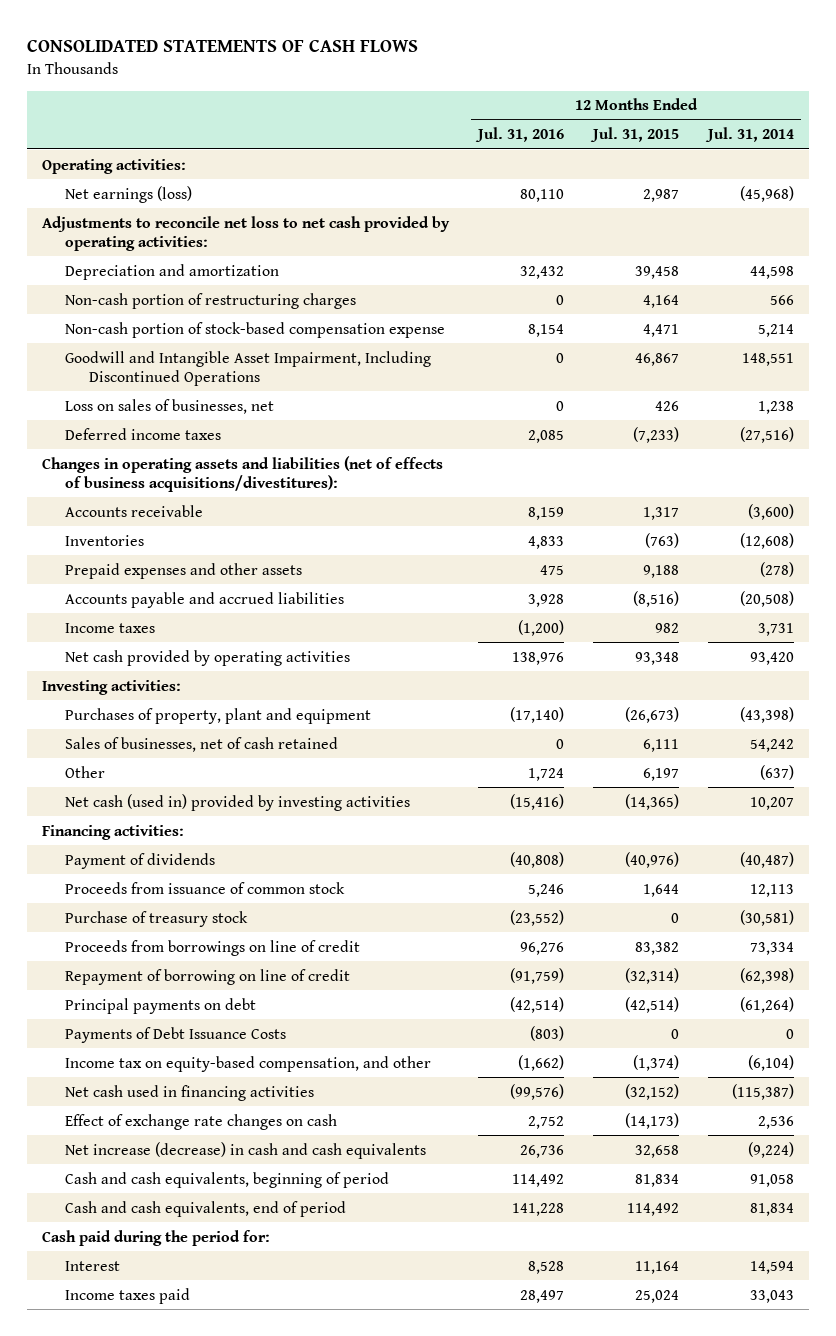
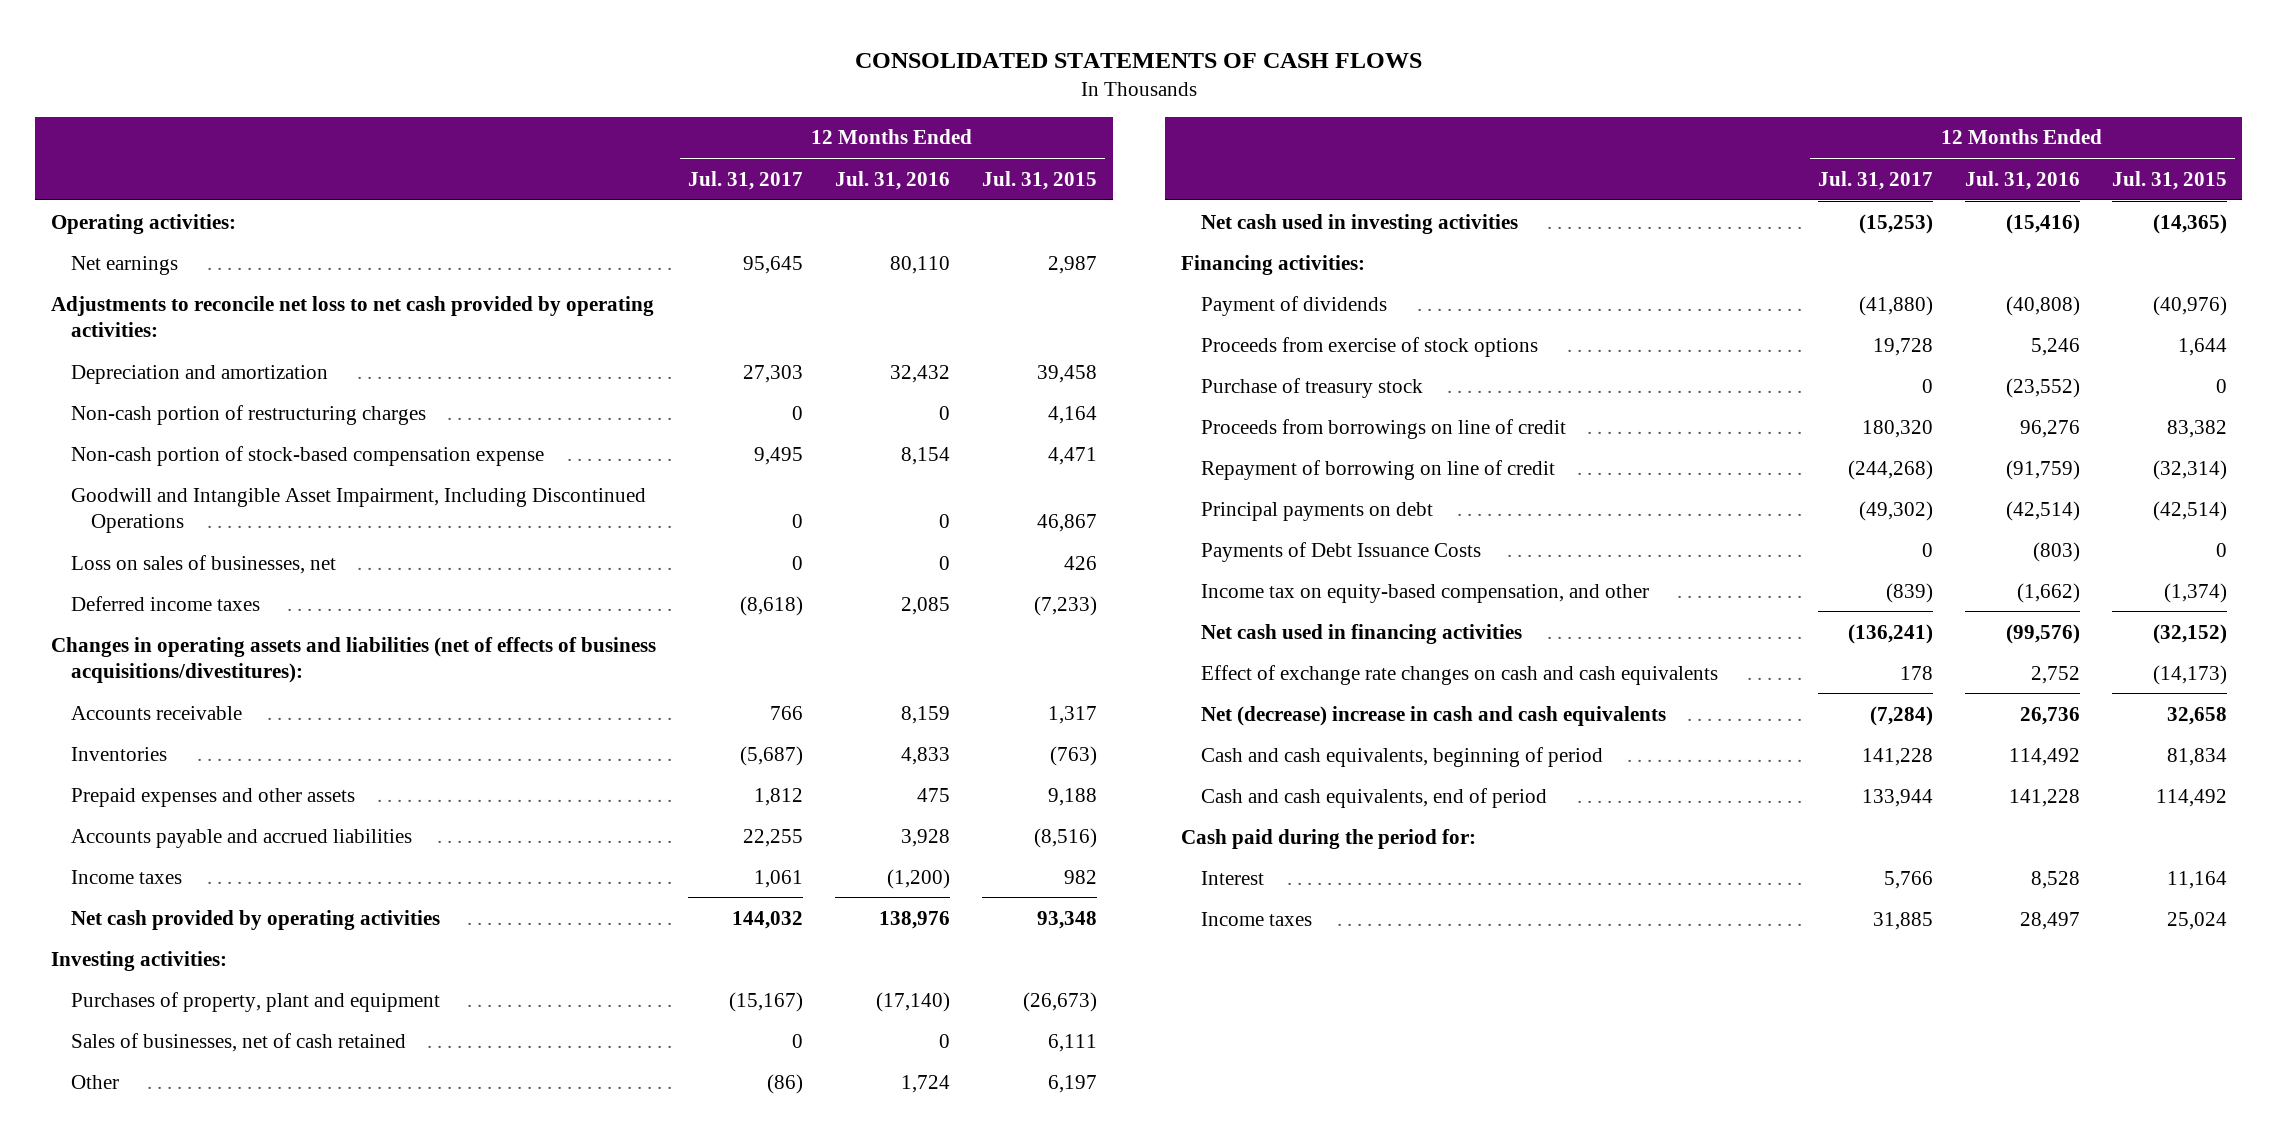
[705,127,795,143] Jul. 31, 2014 -> none
none -> [687,170,803,190] Jul. 31, 2017
[65,185,193,203] Net earnings (loss) -> [70,255,178,275] Net earnings
[65,793,411,811] Net cash (used in) provided by investing activities -> [1200,213,1518,234] Net cash used in investing activities
[65,881,346,894] Proceeds from issuance of common stock -> [1200,336,1538,357] Proceeds from exercise of stock options
[65,1113,338,1130] Effect of exchange rate changes on cash -> [1200,664,1718,685] Effect of exchange rate changes on cash and cash equivalents
[65,1141,427,1159] Net increase (decrease) in cash and cash equivalents -> [1200,705,1666,726] Net (decrease) increase in cash and cash equivalents
[65,1287,191,1304] Income taxes paid -> [1200,911,1312,926] Income taxes

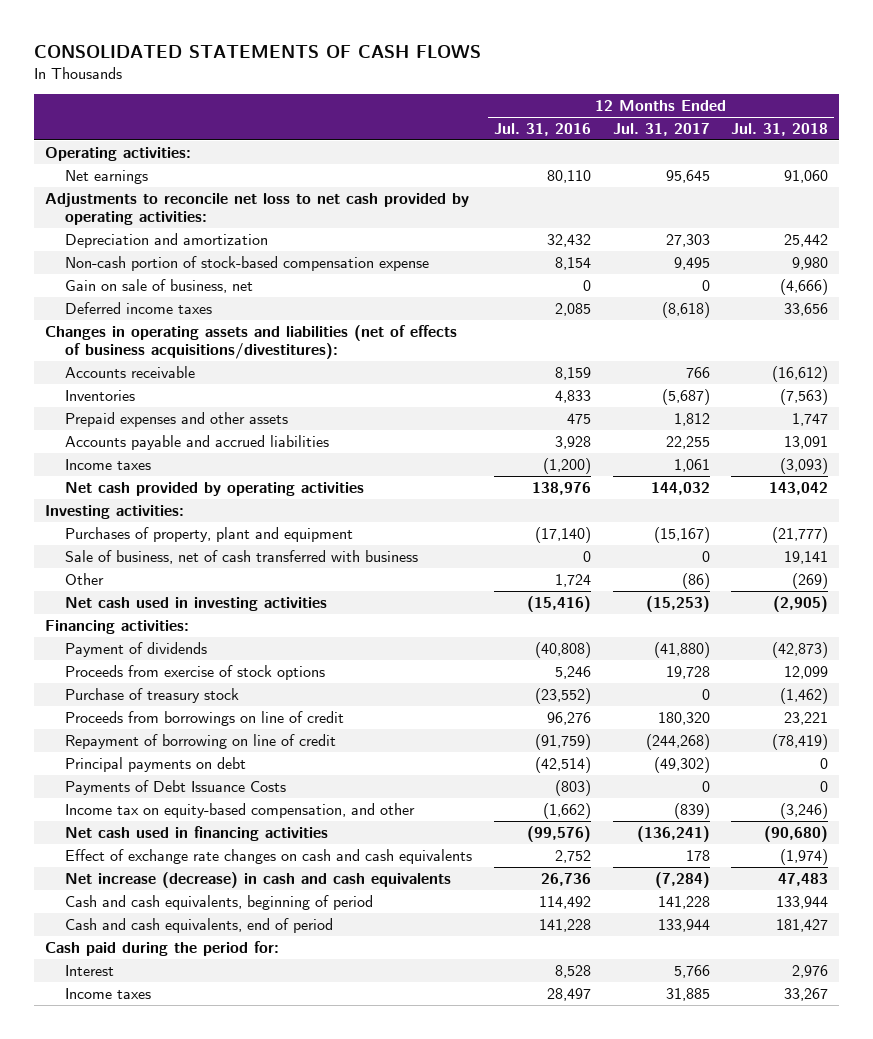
[981,170,1097,190] Jul. 31, 2015 -> none
none -> [731,122,829,136] Jul. 31, 2018
[70,404,426,425] Non-cash portion of restructuring charges -> none
[70,487,646,533] Goodwill and Intangible Asset Impairment, Including Discontinued Operations -> none
[70,554,336,574] Loss on sales of businesses, net -> [64,278,253,293] Gain on sale of business, net
[70,1032,406,1052] Sales of businesses, net of cash retained -> [64,549,418,564] Sale of business, net of cash transferred with business
[1200,705,1666,726] Net (decrease) increase in cash and cash equivalents -> [64,871,451,888] Net increase (decrease) in cash and cash equivalents

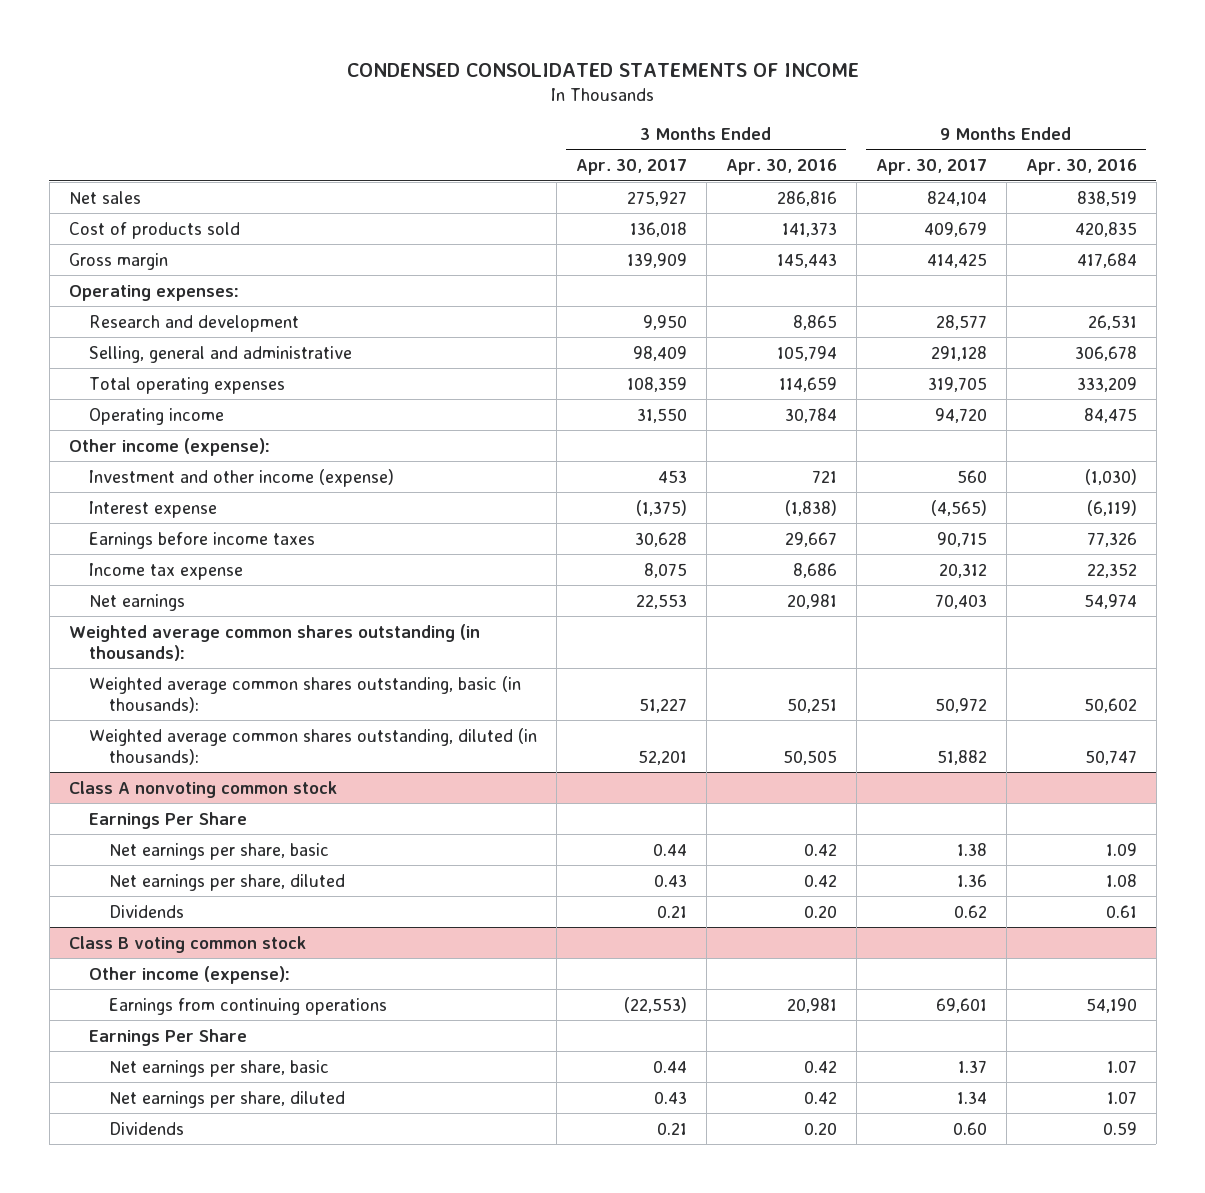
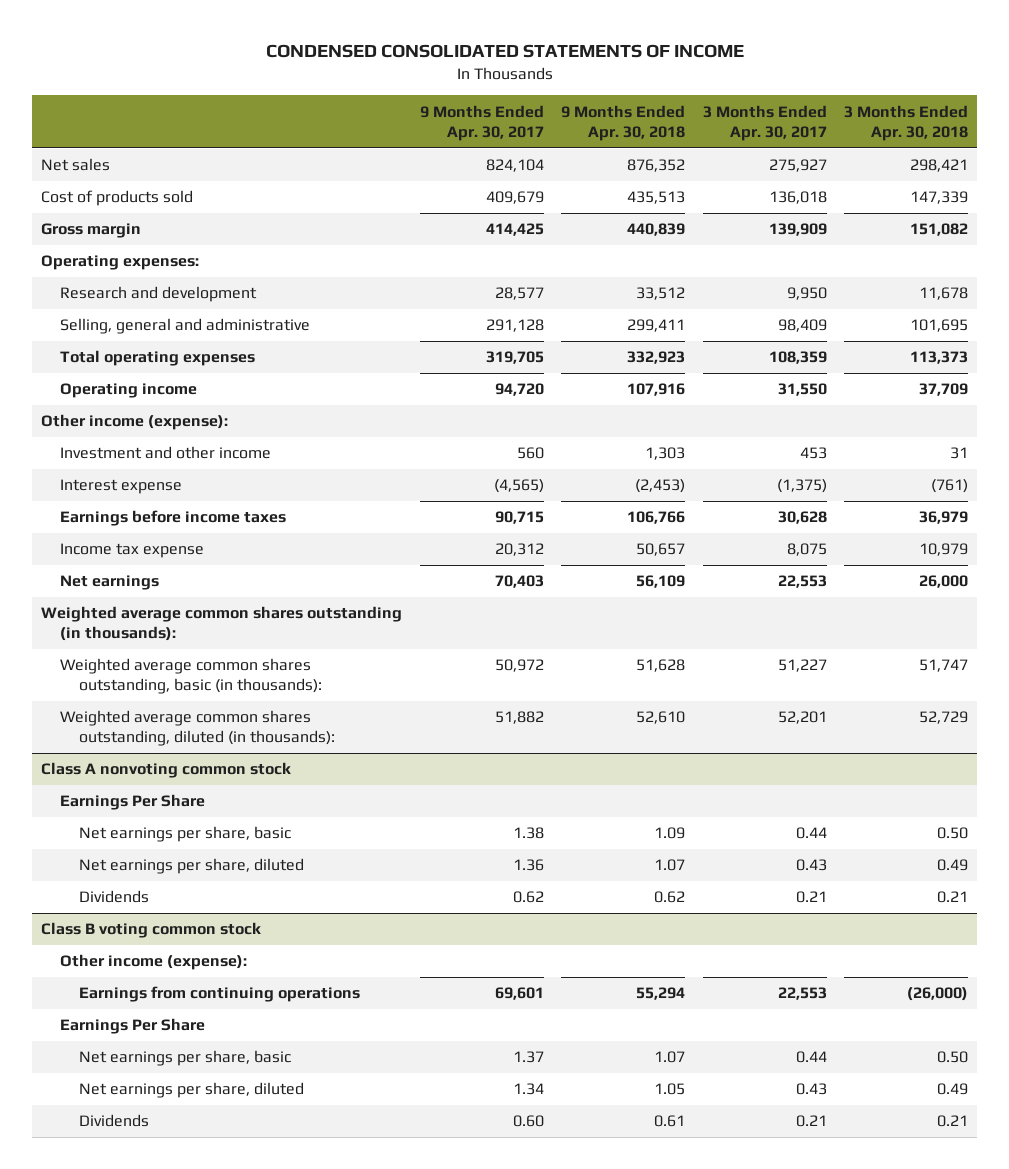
[725,159,837,176] Apr. 30, 2016 -> none
[1025,159,1137,176] Apr. 30, 2016 -> none
none -> [561,104,686,141] 9 Months Ended Apr. 30, 2018
none -> [844,104,969,141] 3 Months Ended Apr. 30, 2018
[88,468,394,487] Investment and other income (expense) -> [60,446,272,460] Investment and other income
[623,996,687,1013] (22,553) -> [777,987,827,1001] 22,553

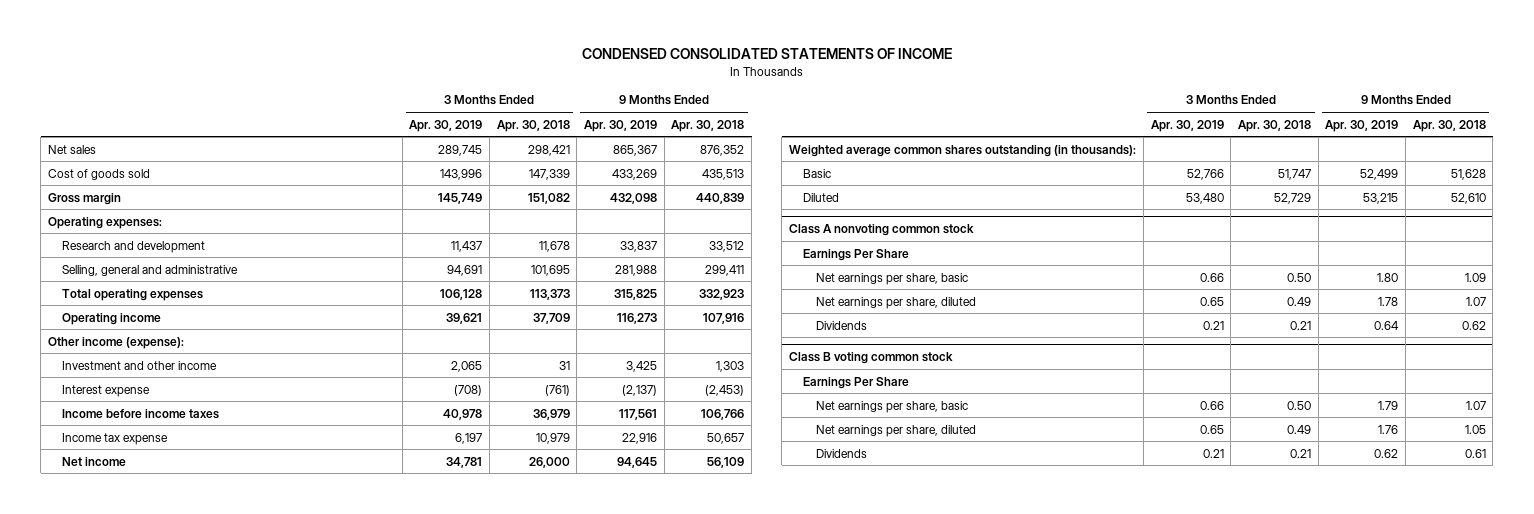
[419,104,544,141] 9 Months Ended Apr. 30, 2017 -> none
[702,104,827,141] 3 Months Ended Apr. 30, 2017 -> none
none -> [409,119,483,132] Apr. 30, 2019
none -> [584,119,658,132] Apr. 30, 2019
[41,190,194,207] Cost of products sold -> [47,168,150,180] Cost of goods sold
[60,510,287,527] Earnings before income taxes -> [61,408,219,419] Income before income taxes
[60,575,160,591] Net earnings -> [61,456,126,466] Net income
[60,658,323,695] Weighted average common shares outstanding, basic (in thousands): -> [802,168,831,178] Basic
[60,710,336,747] Weighted average common shares outstanding, diluted (in thousands): -> [802,192,839,202] Diluted
[60,954,248,971] Other income (expense): -> none
[79,986,361,1003] Earnings from continuing operations -> none

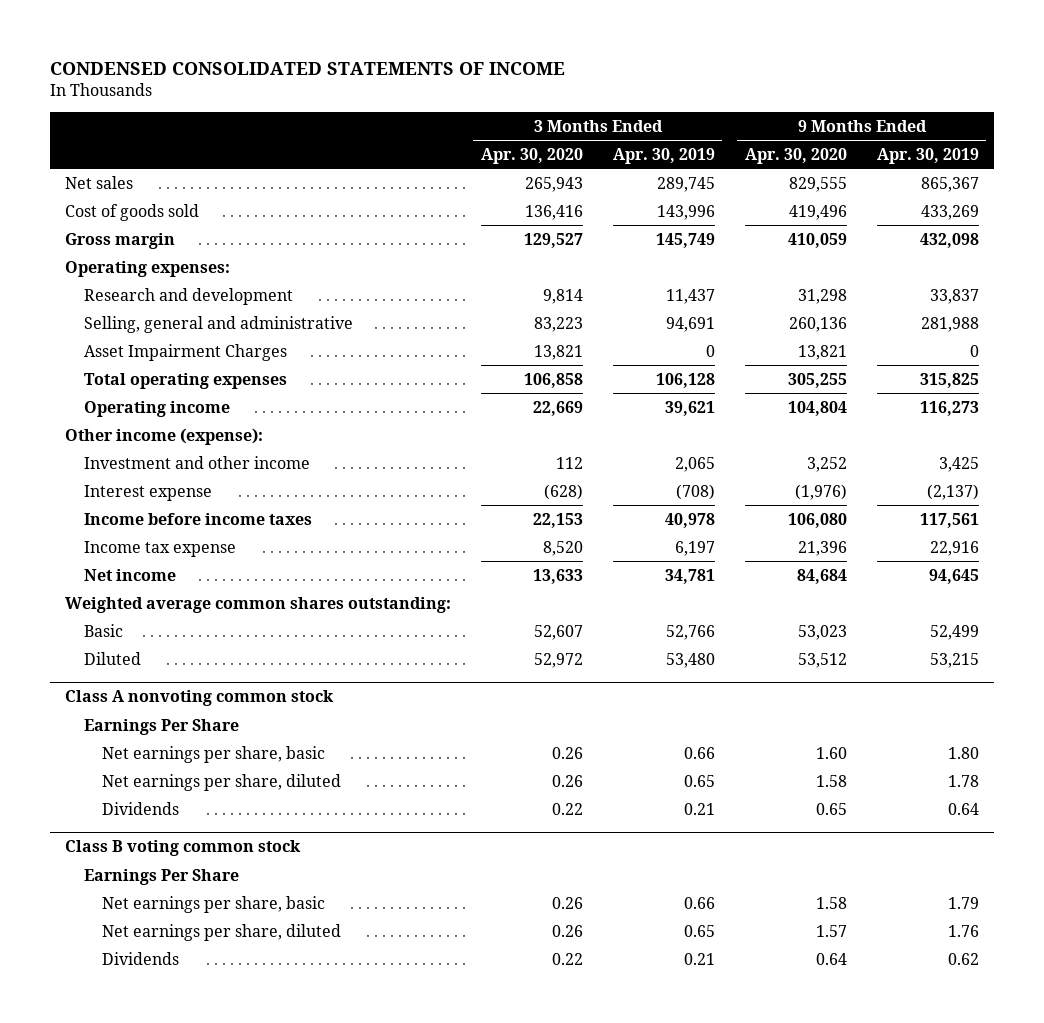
[496,119,570,132] Apr. 30, 2018 -> none
[671,119,745,132] Apr. 30, 2018 -> none
none -> [480,147,583,164] Apr. 30, 2020
none -> [744,147,847,164] Apr. 30, 2020
none -> [83,343,287,361] Asset Impairment Charges
[789,144,1137,157] Weighted average common shares outstanding (in thousands): -> [64,596,451,613] Weighted average common shares outstanding:

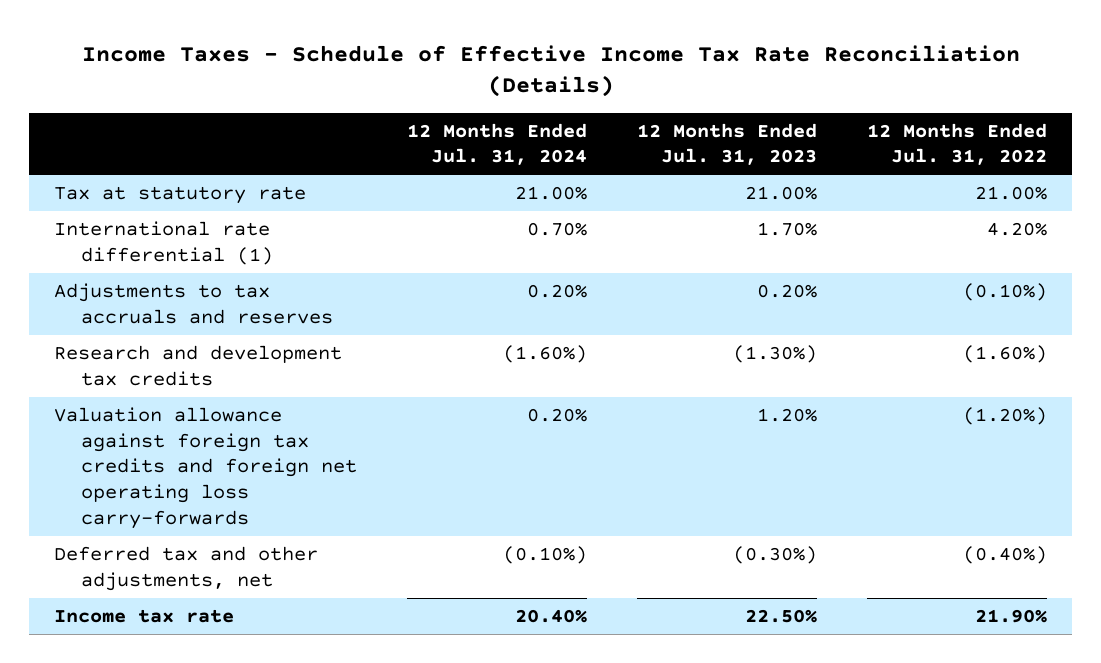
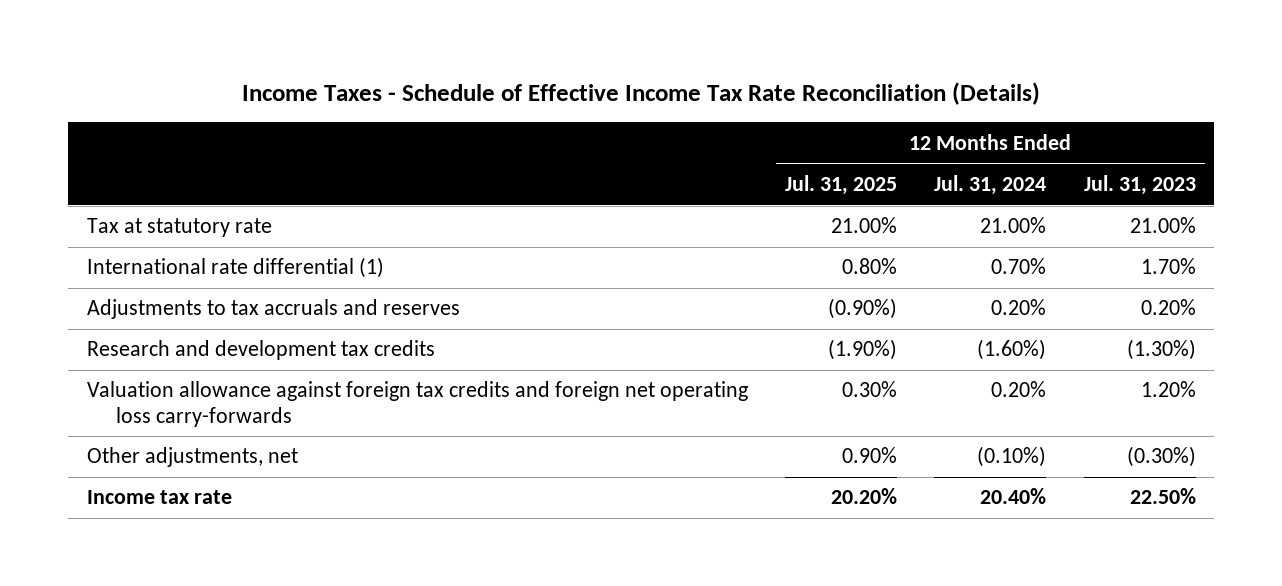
[867,122,1048,166] 12 Months Ended Jul. 31, 2022 -> none
none -> [785,174,898,195] Jul. 31, 2025
[54,546,319,591] Deferred tax and other adjustments, net -> [86,447,298,468] Other adjustments, net

